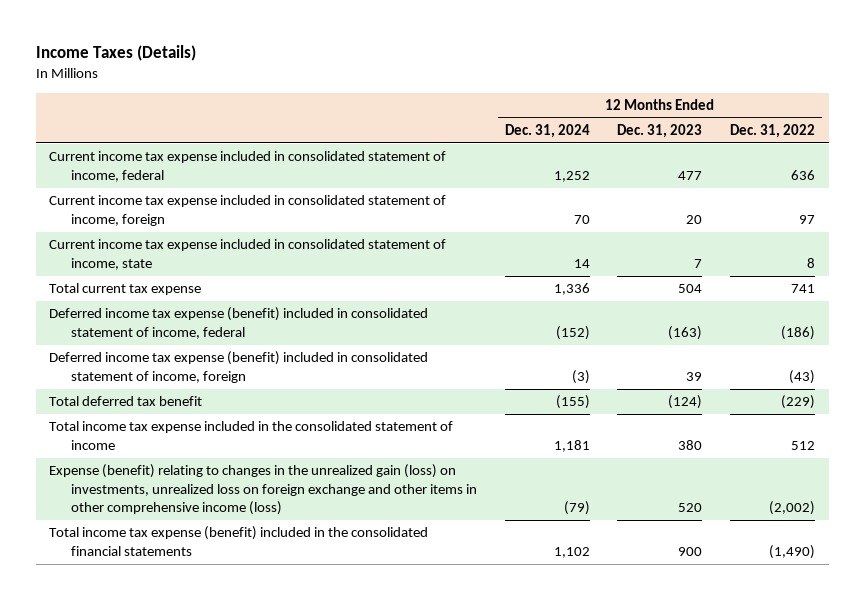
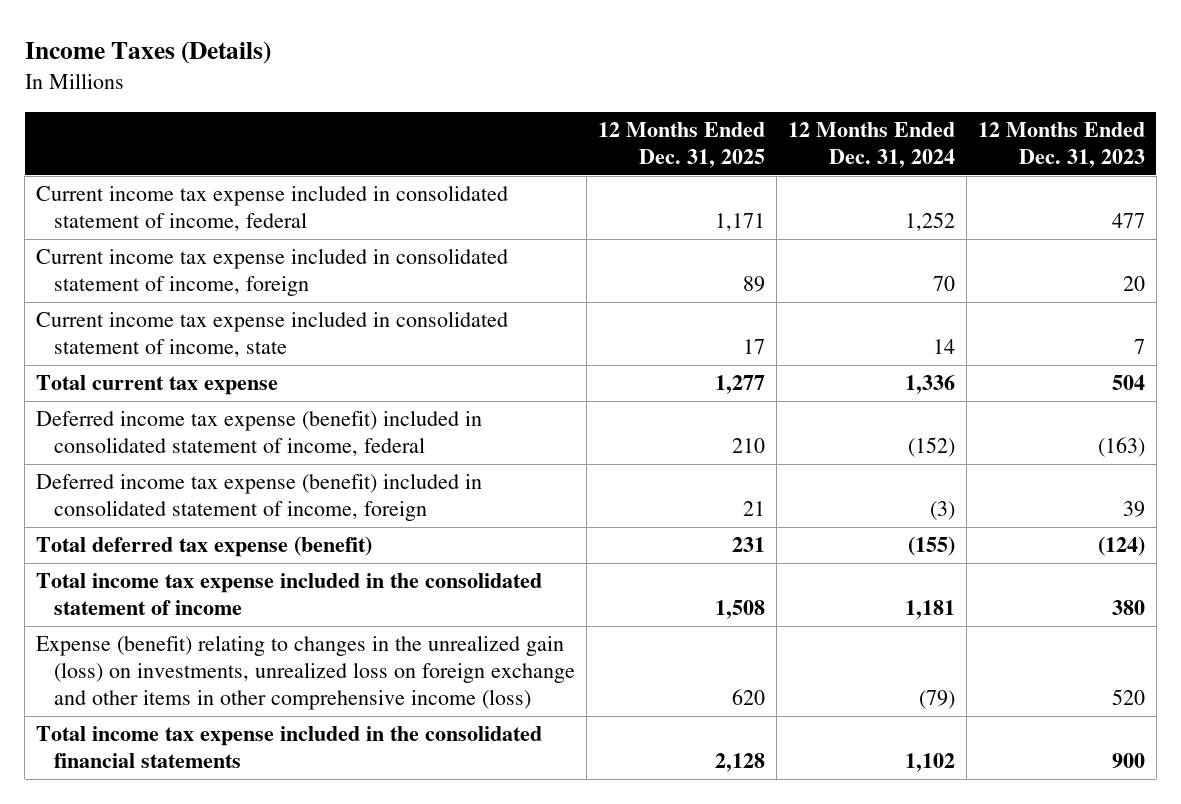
[730,124,816,139] Dec. 31, 2022 -> none
none -> [598,121,766,168] 12 Months Ended Dec. 31, 2025
[49,396,203,407] Total deferred tax benefit -> [36,536,373,558] Total deferred tax expense (benefit)
[49,526,429,556] Total income tax expense (benefit) included in the consolidated financial statements -> [36,726,543,769] Total income tax expense included in the consolidated financial statements

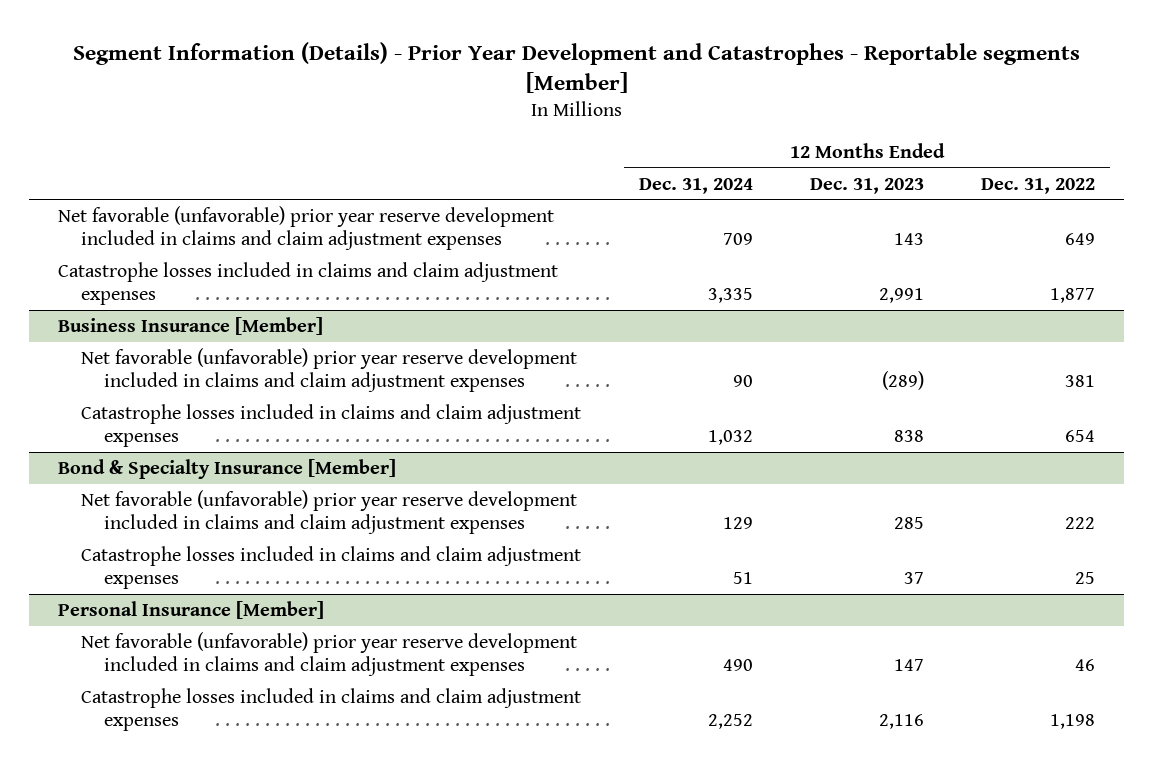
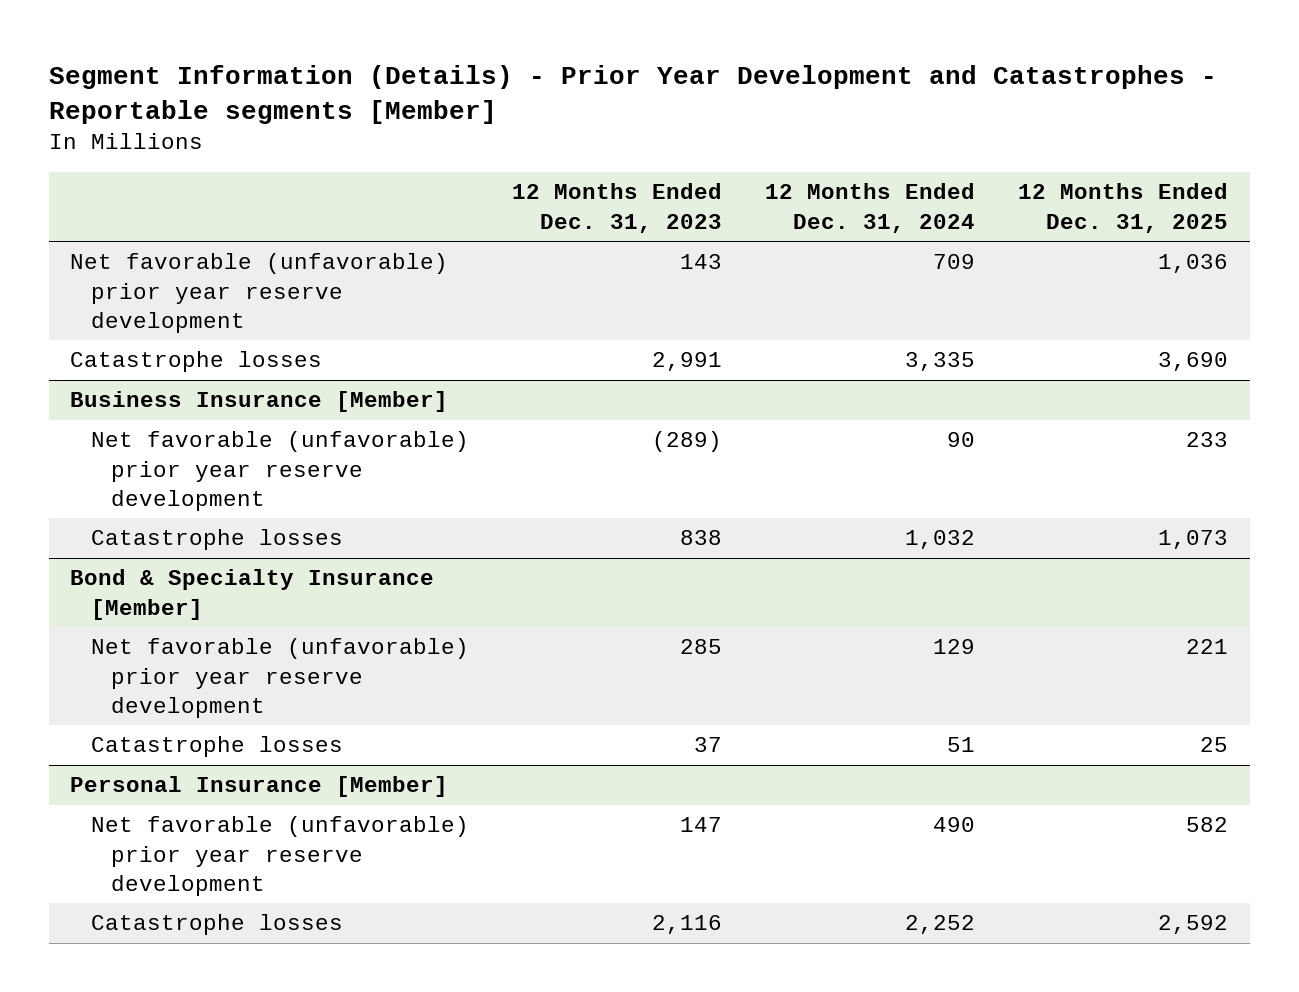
[981,177,1096,194] Dec. 31, 2022 -> none
none -> [1018,183,1229,233] 12 Months Ended Dec. 31, 2025
[58,205,555,250] Net favorable (unfavorable) prior year reserve development included in claims and claim adjustment expenses -> [70,253,449,333] Net favorable (unfavorable) prior year reserve development
[58,261,559,305] Catastrophe losses included in claims and claim adjustment expenses -> [70,351,323,373] Catastrophe losses
[81,347,578,392] Net favorable (unfavorable) prior year reserve development included in claims and claim adjustment expenses -> [90,431,469,511] Net favorable (unfavorable) prior year reserve development
[81,403,582,447] Catastrophe losses included in claims and claim adjustment expenses -> [90,529,343,551] Catastrophe losses
[81,489,578,534] Net favorable (unfavorable) prior year reserve development included in claims and claim adjustment expenses -> [90,638,469,718] Net favorable (unfavorable) prior year reserve development
[81,545,582,589] Catastrophe losses included in claims and claim adjustment expenses -> [90,736,343,758] Catastrophe losses
[81,631,578,676] Net favorable (unfavorable) prior year reserve development included in claims and claim adjustment expenses -> [90,816,469,896] Net favorable (unfavorable) prior year reserve development
[81,687,582,731] Catastrophe losses included in claims and claim adjustment expenses -> [90,914,343,936] Catastrophe losses

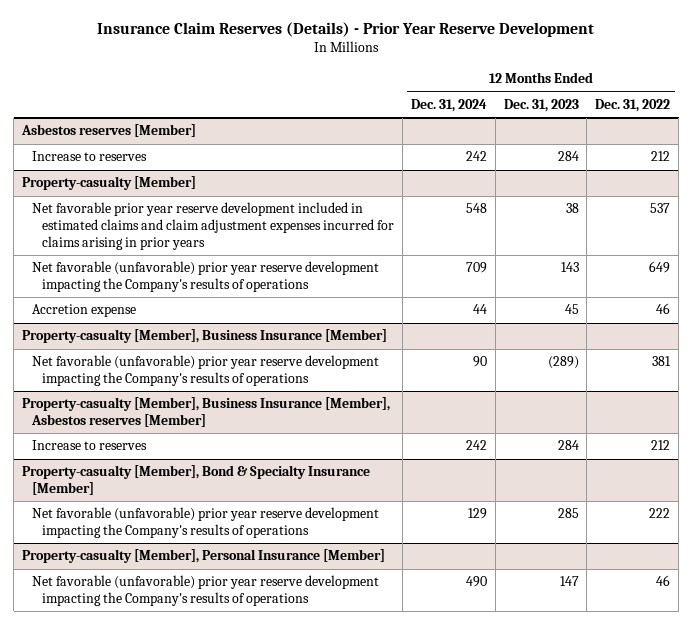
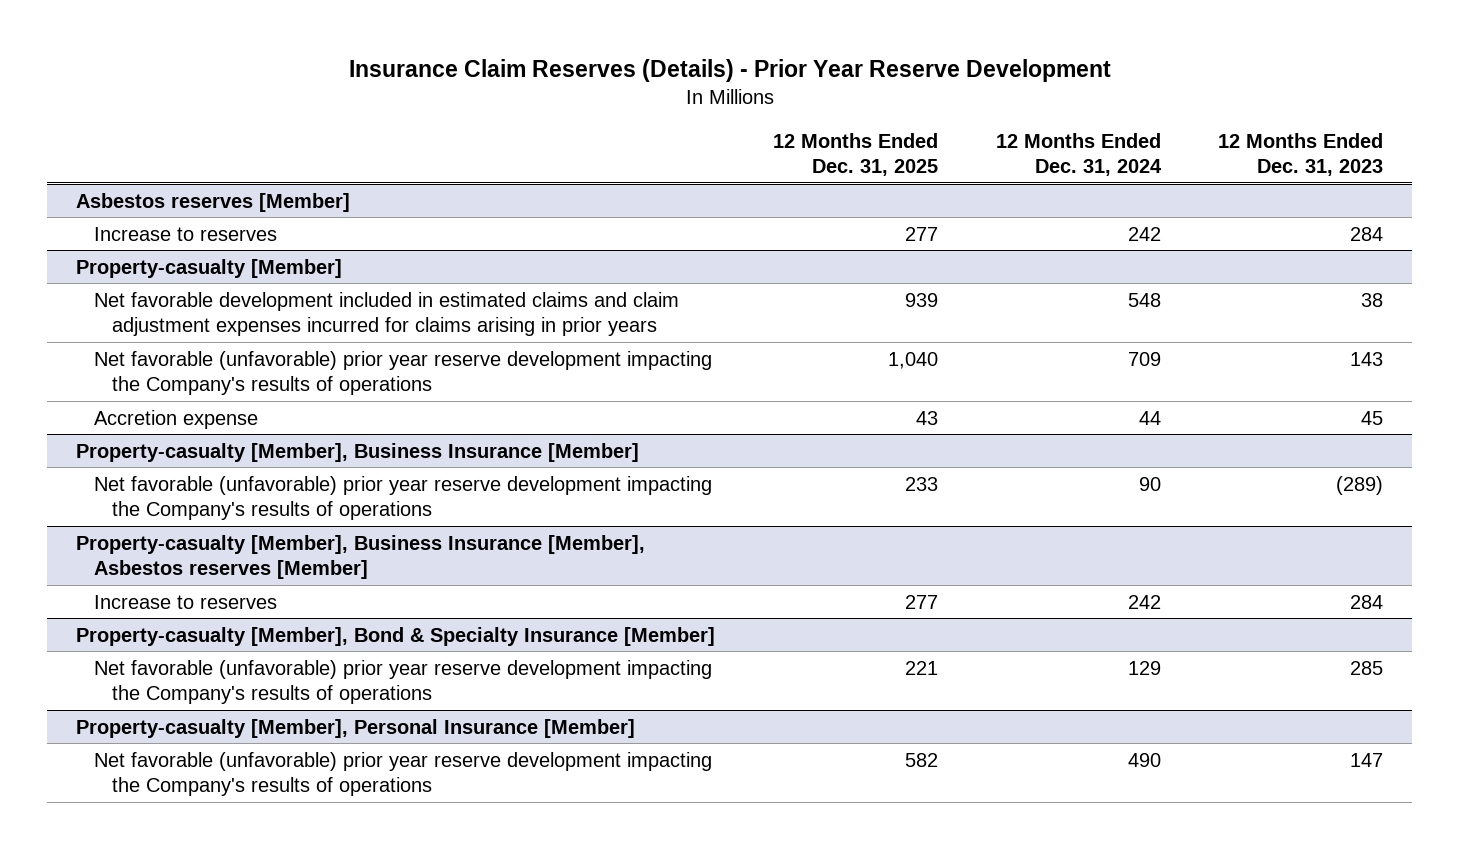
[595,98,671,112] Dec. 31, 2022 -> none
none -> [772,132,938,177] 12 Months Ended Dec. 31, 2025
[32,202,395,250] Net favorable prior year reserve development included in estimated claims and claim adjustment expenses incurred for claims arising in prior years -> [93,291,679,337] Net favorable development included in estimated claims and claim adjustment expenses incurred for claims arising in prior years

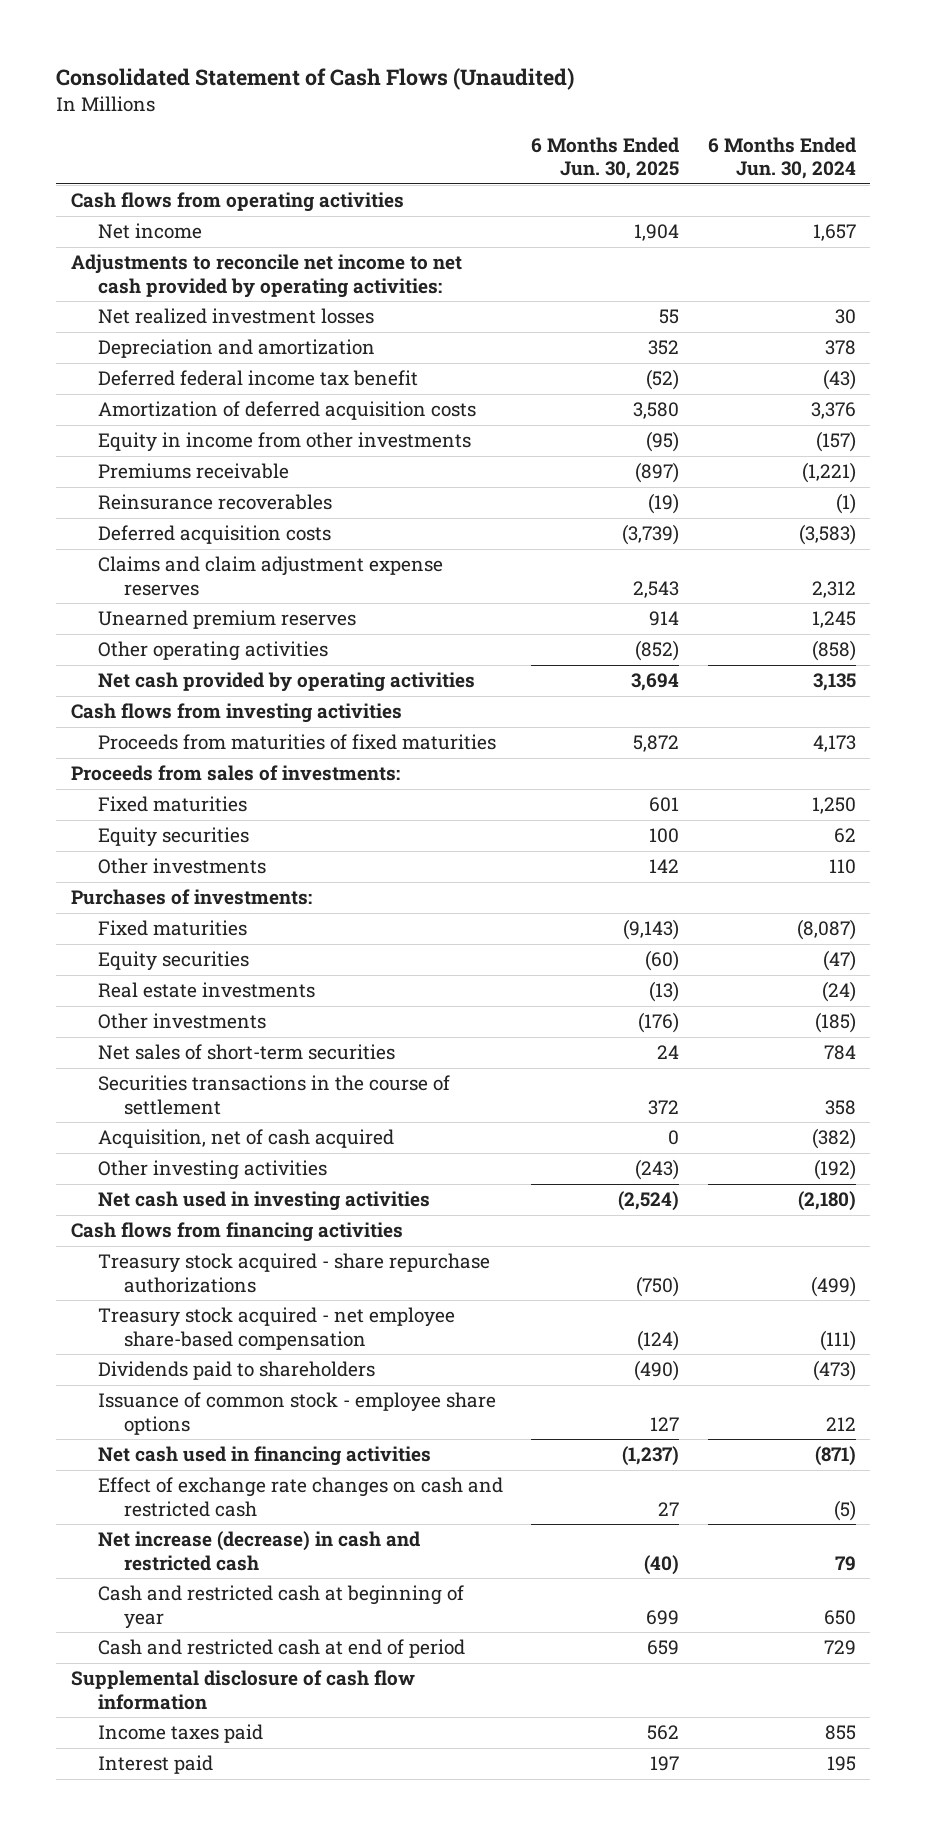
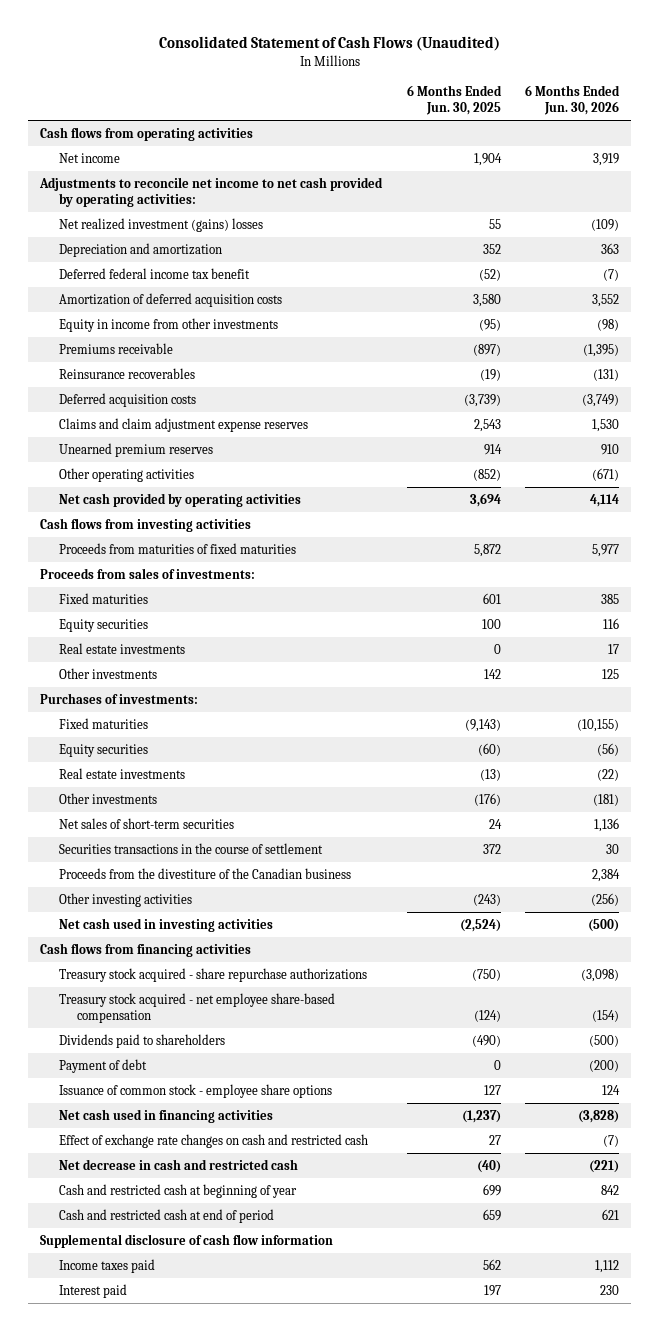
[708,136,857,180] 6 Months Ended Jun. 30, 2024 -> none
none -> [525,84,621,115] 6 Months Ended Jun. 30, 2026
[97,308,374,325] Net realized investment losses -> [58,217,263,232] Net realized investment (gains) losses
none -> [58,642,185,654] Real estate investments
[97,1129,394,1149] Acquisition, net of cash acquired -> none
none -> [58,867,351,879] Proceeds from the divestiture of the Canadian business
none -> [58,1058,147,1073] Payment of debt
[97,1531,420,1571] Net increase (decrease) in cash and restricted cash -> [58,1158,298,1170] Net decrease in cash and restricted cash

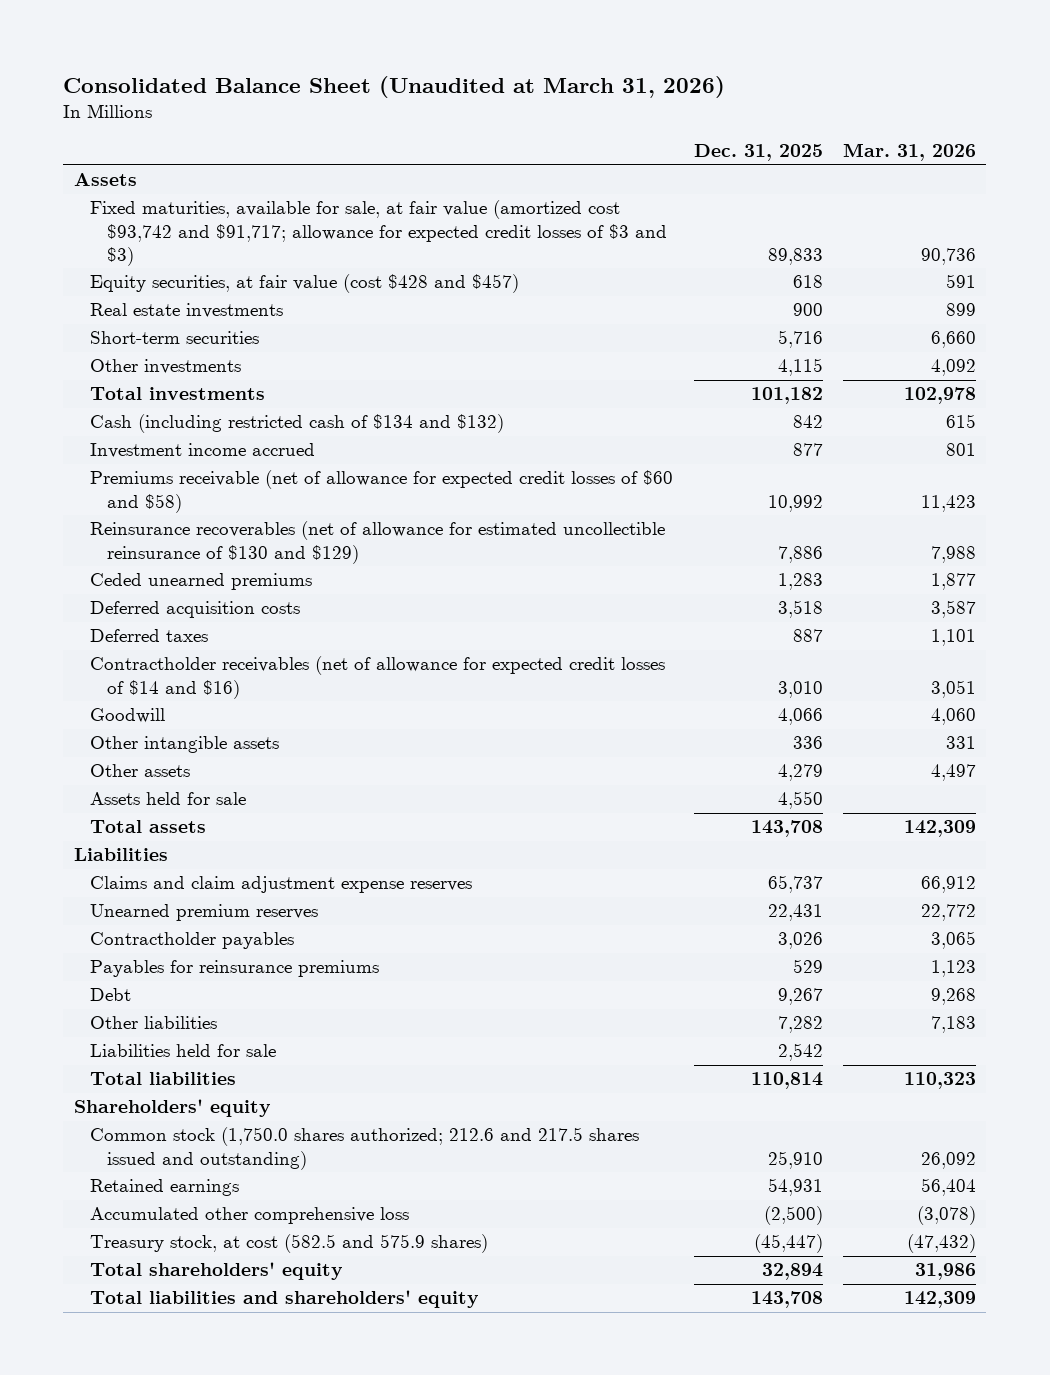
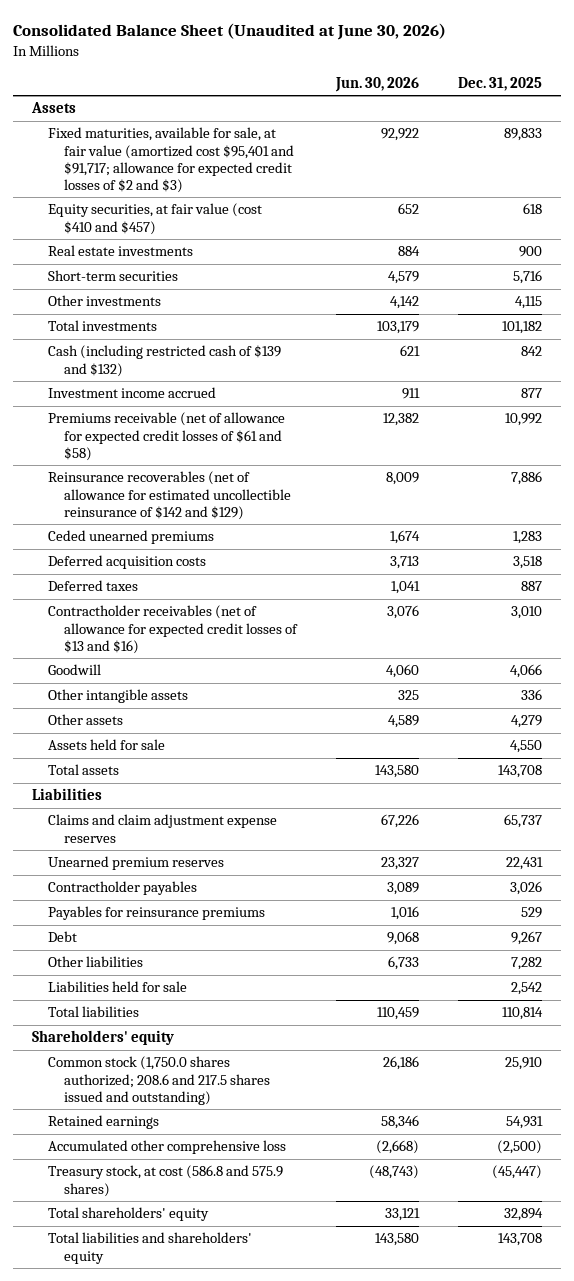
[63,75,726,98] Consolidated Balance Sheet (Unaudited at March 31, 2026) -> [12,22,446,40] Consolidated Balance Sheet (Unaudited at June 30, 2026)
[842,143,976,162] Mar. 31, 2026 -> none
none -> [335,76,420,92] Jun. 30, 2026
[90,200,668,266] Fixed maturities, available for sale, at fair value (amortized cost $93,742 and $91,717; allowance for expected credit losses of $3 and $3) -> [48,127,295,193] Fixed maturities, available for sale, at fair value (amortized cost $95,401 and $91,717; allowance for expected credit losses of $2 and $3)
[90,274,520,294] Equity securities, at fair value (cost $428 and $457) -> [48,203,263,235] Equity securities, at fair value (cost $410 and $457)
[90,414,505,434] Cash (including restricted cash of $134 and $132) -> [48,345,282,377] Cash (including restricted cash of $139 and $132)
[90,470,674,513] Premiums receivable (net of allowance for expected credit losses of $60 and $58) -> [48,412,286,461] Premiums receivable (net of allowance for expected credit losses of $61 and $58)
[90,521,666,564] Reinsurance recoverables (net of allowance for estimated uncollectible reinsurance of $130 and $129) -> [48,471,292,520] Reinsurance recoverables (net of allowance for estimated uncollectible reinsurance of $142 and $129)
[90,656,666,699] Contractholder receivables (net of allowance for expected credit losses of $14 and $16) -> [48,605,299,654] Contractholder receivables (net of allowance for expected credit losses of $13 and $16)
[90,1127,640,1170] Common stock (1,750.0 shares authorized; 212.6 and 217.5 shares issued and outstanding) -> [48,1056,271,1105] Common stock (1,750.0 shares authorized; 208.6 and 217.5 shares issued and outstanding)
[90,1234,489,1254] Treasury stock, at cost (582.5 and 575.9 shares) -> [48,1165,284,1197] Treasury stock, at cost (586.8 and 575.9 shares)

